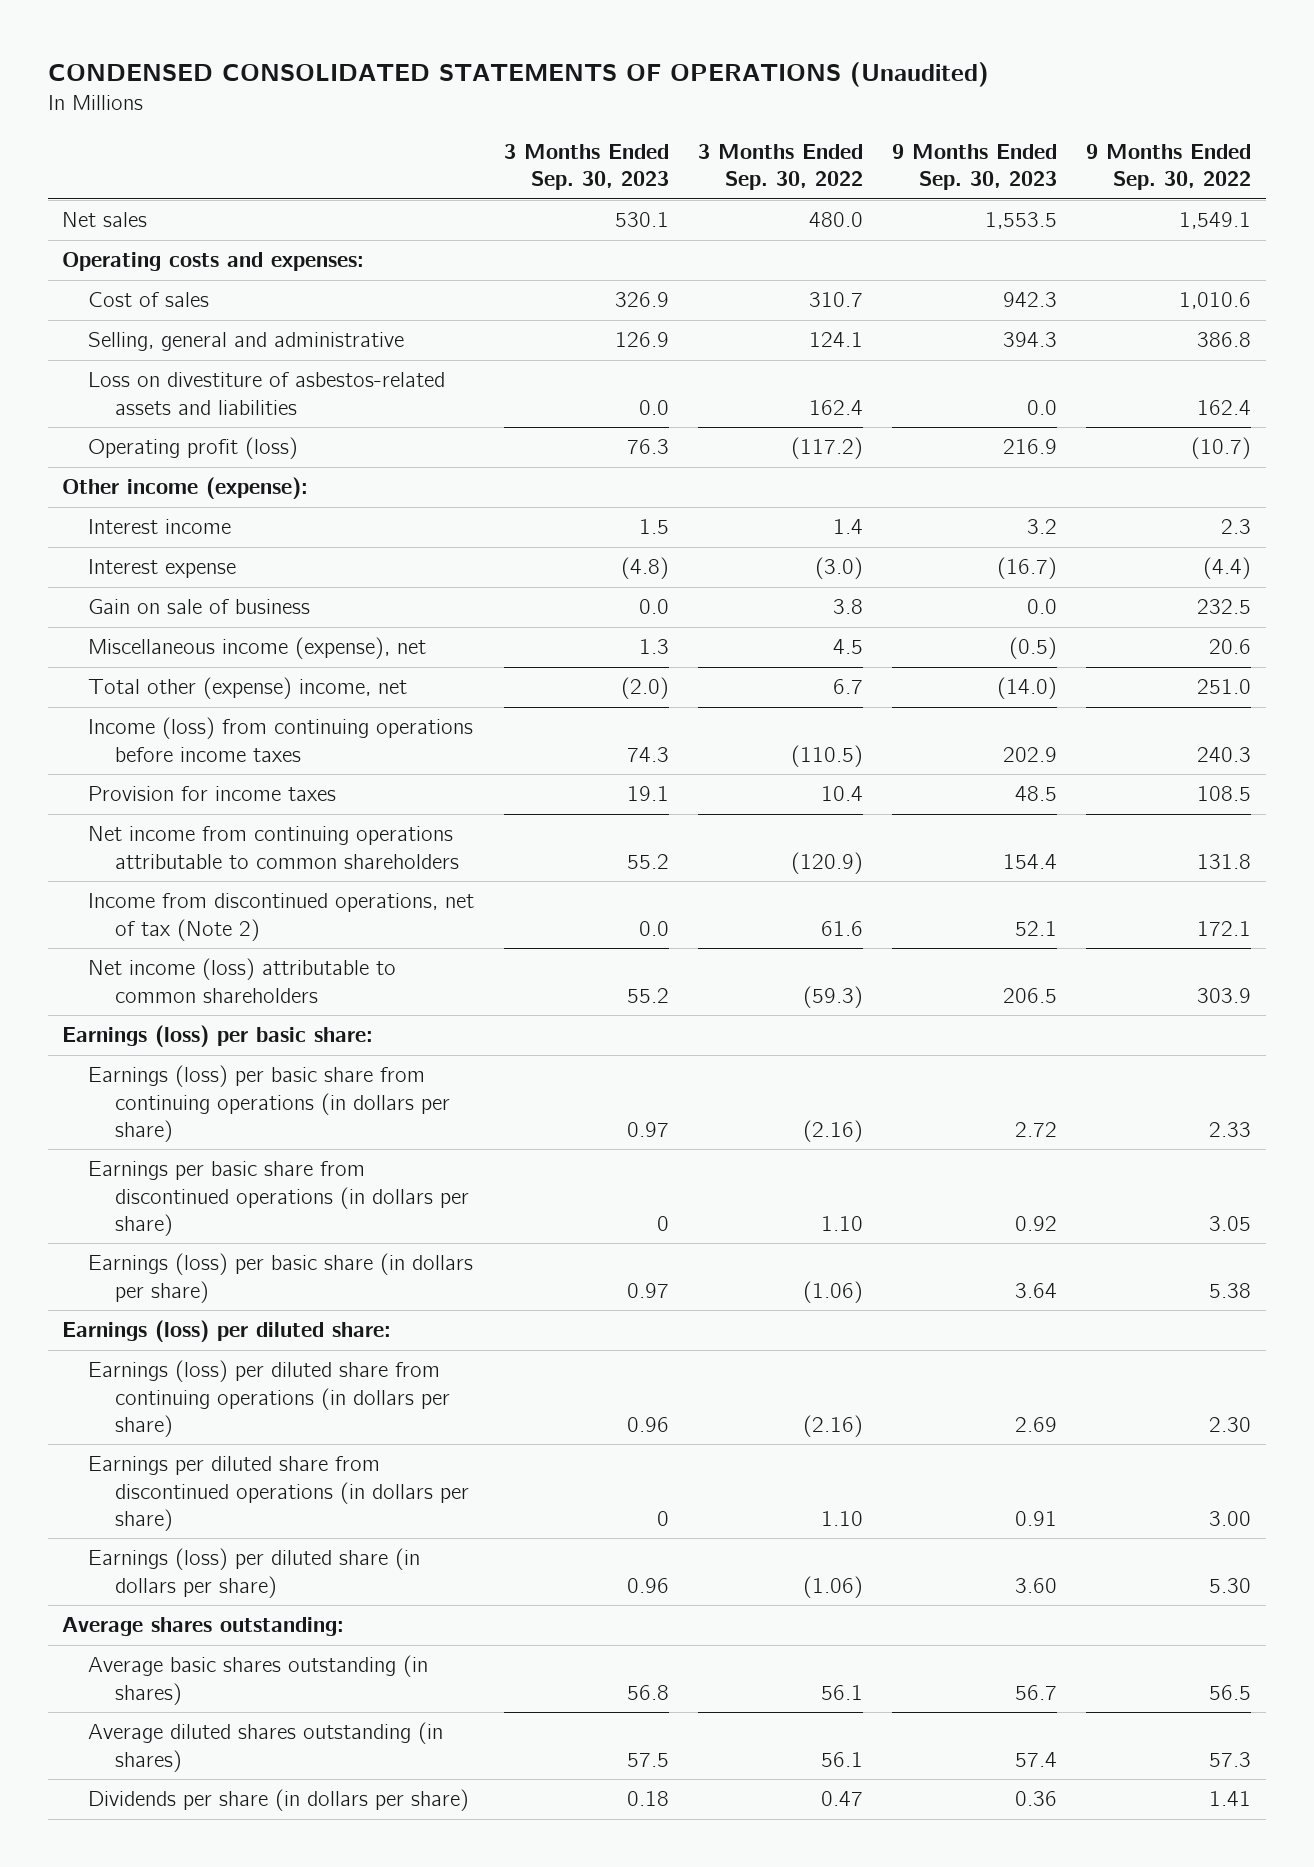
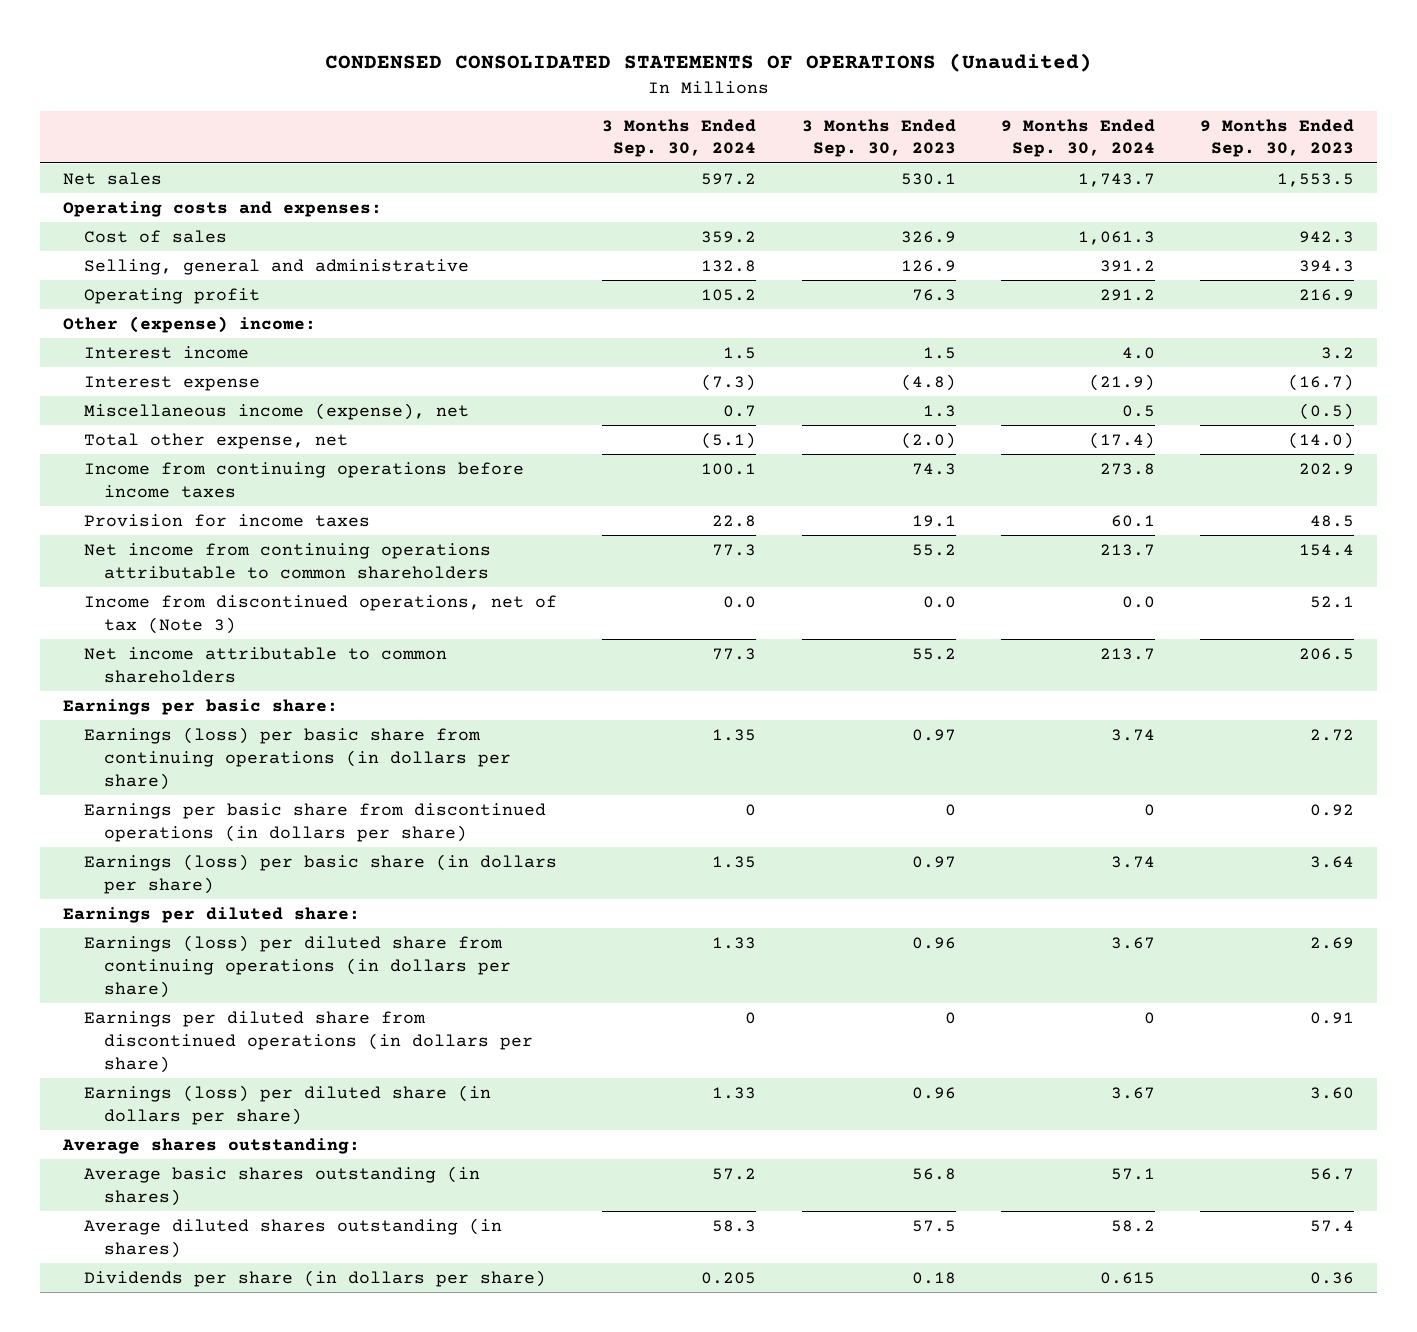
[697,144,863,191] 3 Months Ended Sep. 30, 2022 -> none
[1086,144,1252,191] 9 Months Ended Sep. 30, 2022 -> none
none -> [602,118,757,158] 3 Months Ended Sep. 30, 2024
none -> [1001,118,1156,158] 9 Months Ended Sep. 30, 2024
[88,372,446,415] Loss on divestiture of asbestos-related assets and liabilities -> none
[88,437,299,460] Operating profit (loss) -> [83,287,260,304] Operating profit
[62,477,309,500] Other income (expense): -> [62,315,316,333] Other (expense) income:
[88,599,311,615] Gain on sale of business -> none
[88,677,408,700] Total other (expense) income, net -> [83,432,348,449] Total other expense, net
[88,717,474,762] Income (loss) from continuing operations before income taxes -> [83,461,524,498] Income from continuing operations before income taxes
[88,893,475,941] Income from discontinued operations, net of tax (Note 2) -> [83,594,557,634] Income from discontinued operations, net of tax (Note 3)
[88,958,397,1003] Net income (loss) attributable to common shareholders -> [83,646,447,683] Net income attributable to common shareholders
[62,1025,374,1048] Earnings (loss) per basic share: -> [62,698,338,715] Earnings per basic share:
[62,1320,392,1343] Earnings (loss) per diluted share: -> [62,906,360,923] Earnings per diluted share:

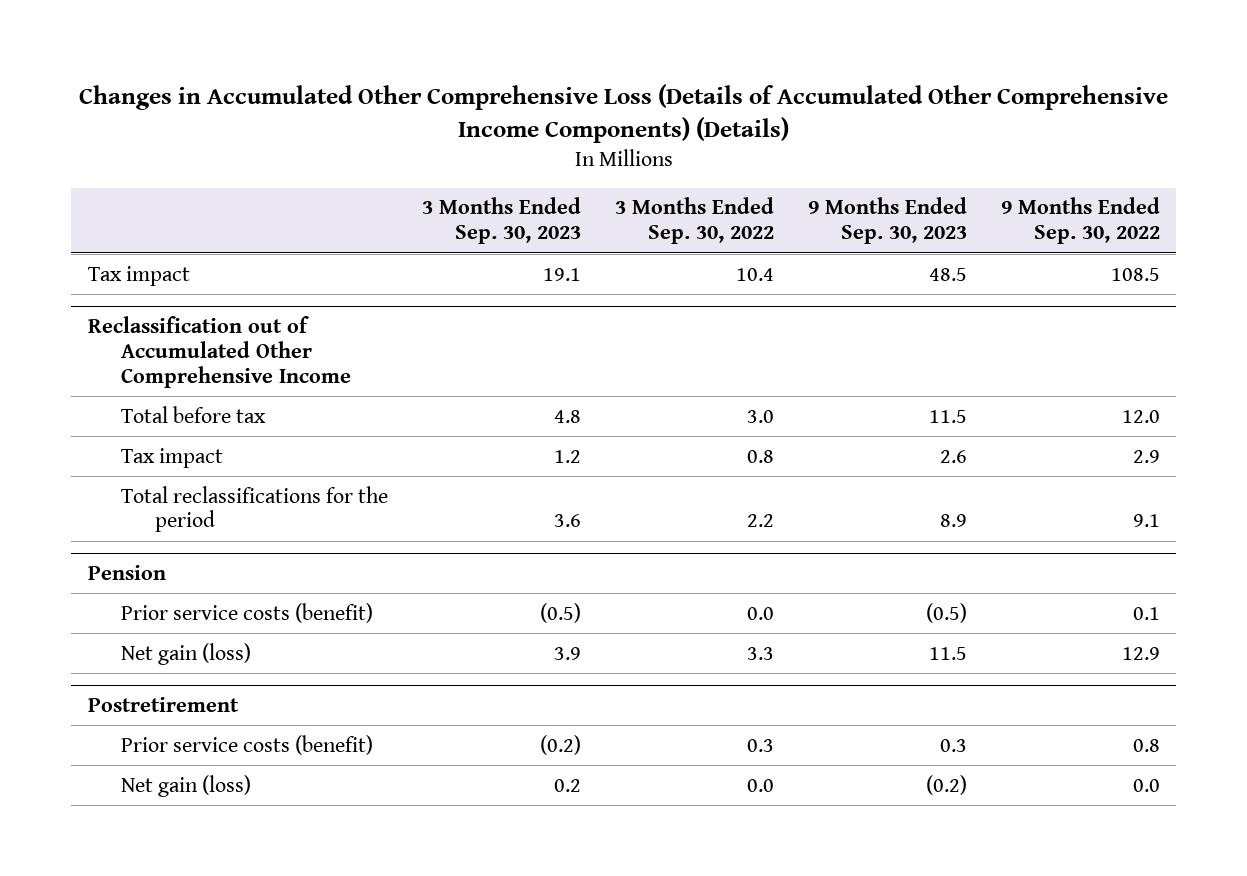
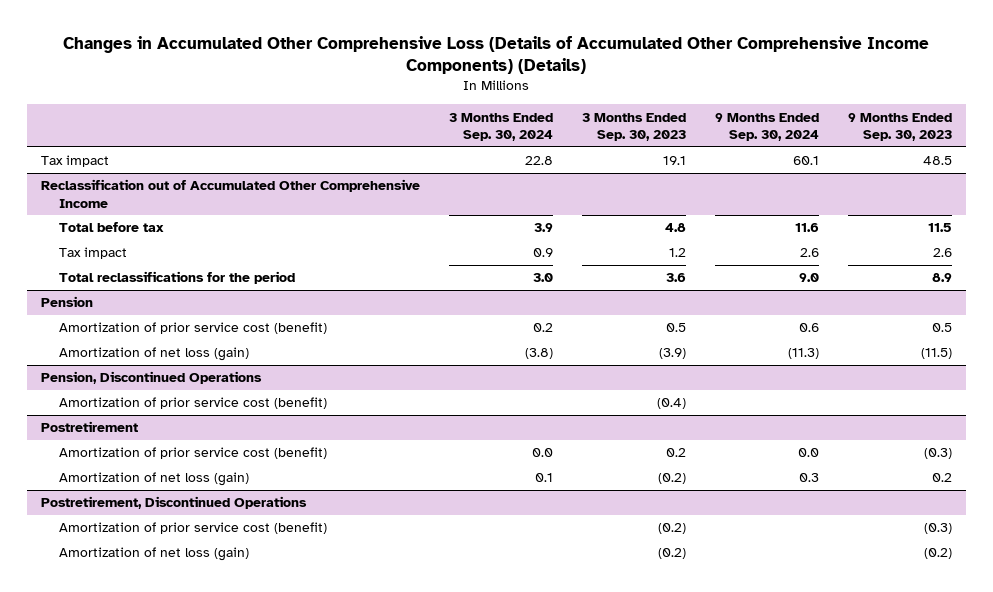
[615,197,775,245] 3 Months Ended Sep. 30, 2022 -> none
[1000,197,1160,245] 9 Months Ended Sep. 30, 2022 -> none
none -> [449,112,554,141] 3 Months Ended Sep. 30, 2024
none -> [714,112,819,141] 9 Months Ended Sep. 30, 2024
[121,602,374,623] Prior service costs (benefit) -> [58,322,327,335] Amortization of prior service cost (benefit)
[540,602,582,623] (0.5) -> [665,323,686,333] 0.5
[925,602,967,623] (0.5) -> [931,323,952,333] 0.5
[121,642,252,665] Net gain (loss) -> [58,347,249,362] Amortization of net loss (gain)
[554,646,582,660] 3.9 -> [658,348,686,360] (3.9)
[928,646,967,660] 11.5 -> [920,348,952,360] (11.5)
none -> [41,371,263,385] Pension, Discontinued Operations
none -> [58,397,327,410] Amortization of prior service cost (benefit)
[121,734,374,755] Prior service costs (benefit) -> [58,447,327,460] Amortization of prior service cost (benefit)
[540,734,582,755] (0.2) -> [665,448,686,458] 0.2
[939,738,967,752] 0.3 -> [923,448,952,460] (0.3)
[121,774,252,797] Net gain (loss) -> [58,472,249,487] Amortization of net loss (gain)
[554,778,582,792] 0.2 -> [657,473,686,485] (0.2)
[925,774,967,795] (0.2) -> [931,473,952,483] 0.2
none -> [41,496,308,510] Postretirement, Discontinued Operations
none -> [58,522,327,535] Amortization of prior service cost (benefit)
none -> [58,547,249,562] Amortization of net loss (gain)

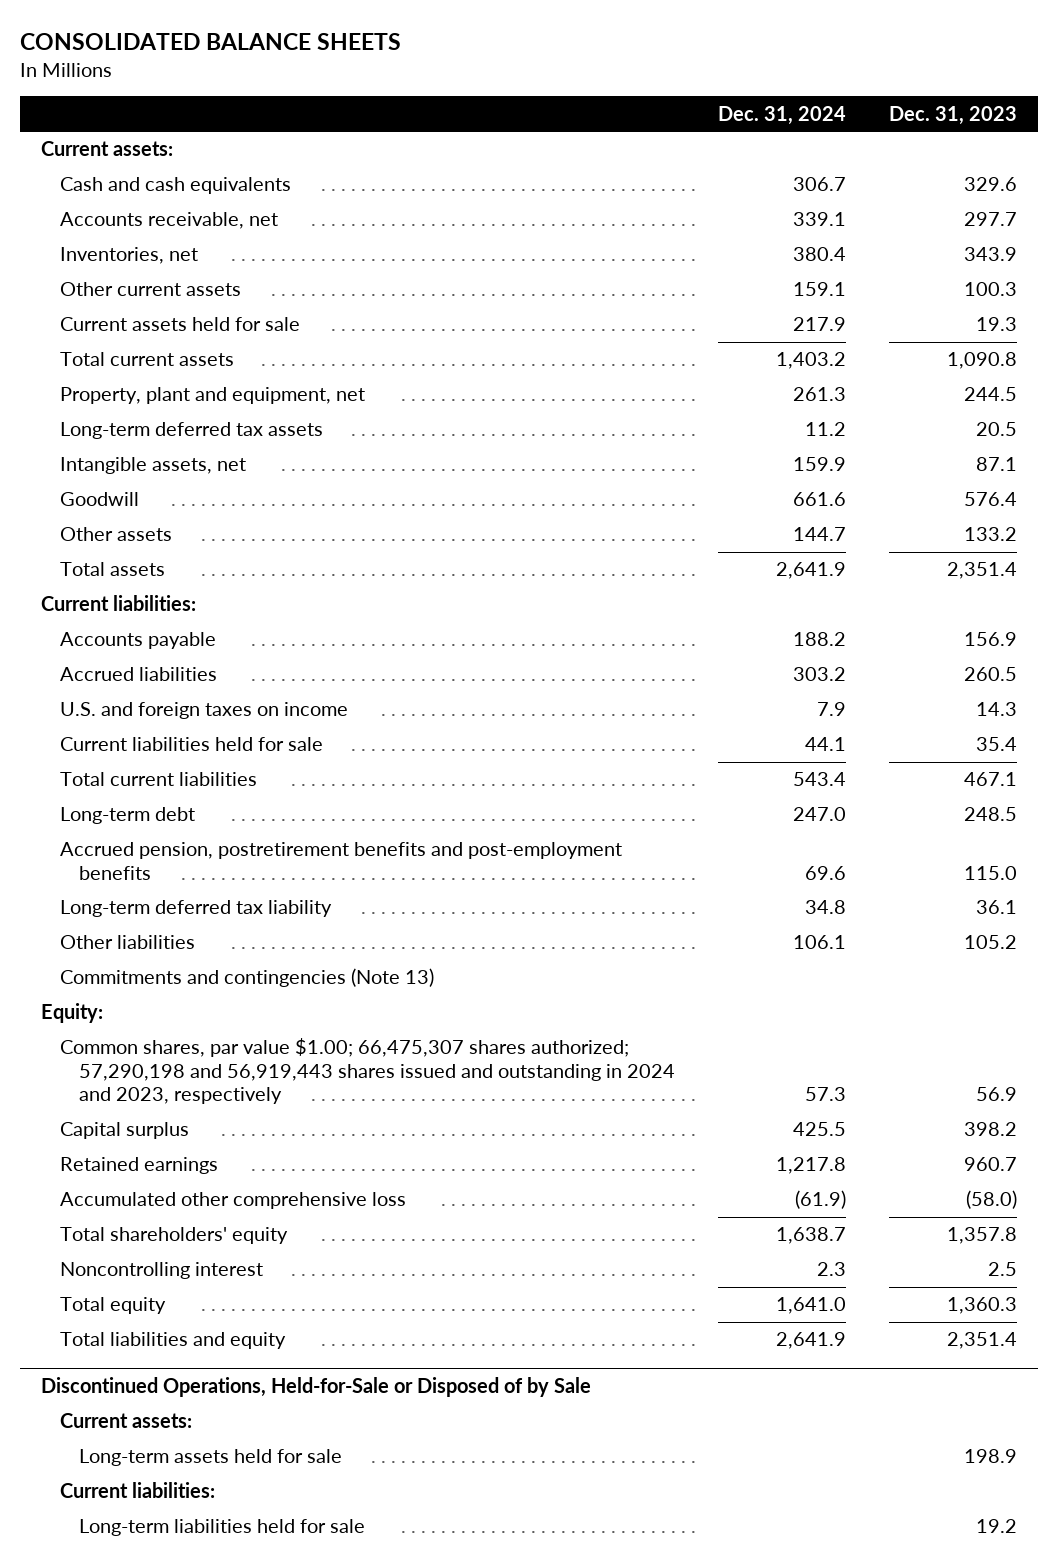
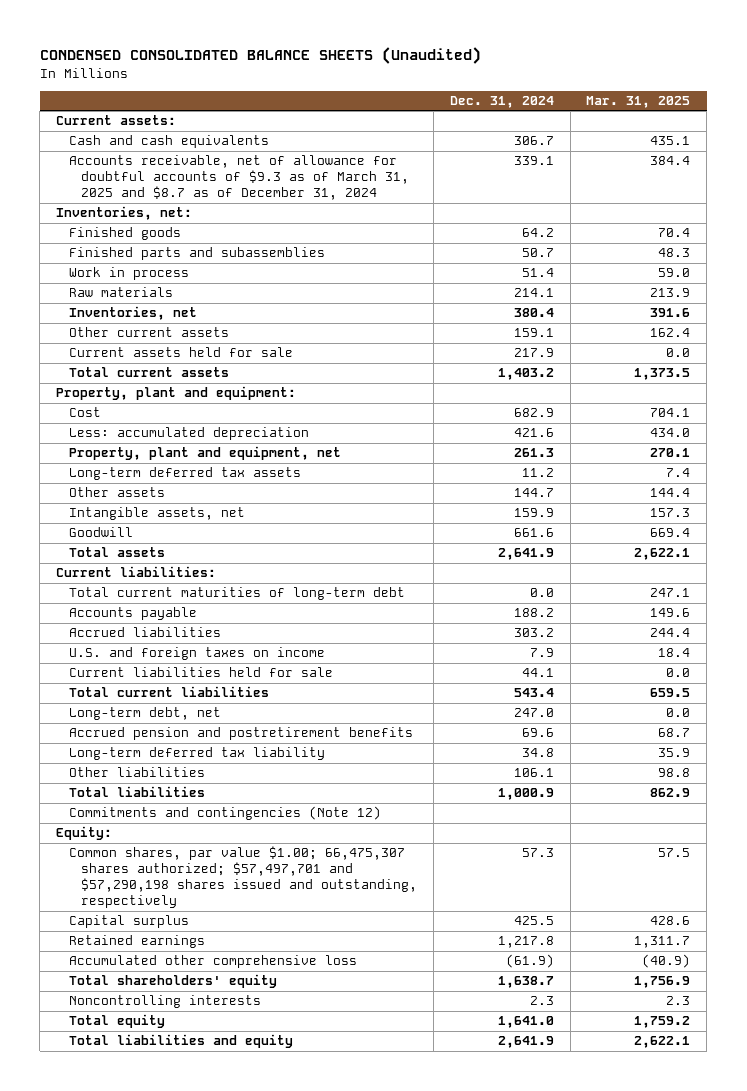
[19,33,401,51] CONSOLIDATED BALANCE SHEETS -> [39,47,481,65] CONDENSED CONSOLIDATED BALANCE SHEETS (Unaudited)
[888,105,1017,125] Dec. 31, 2023 -> none
none -> [586,96,691,109] Mar. 31, 2025
[59,212,278,230] Accounts receivable, net -> [68,155,410,201] Accounts receivable, net of allowance for doubtful accounts of $9.3 as of March 31, 2025 and $8.7 as of December 31, 2024
none -> [56,206,193,221] Inventories, net:
none -> [68,227,181,241] Finished goods
none -> [68,247,325,261] Finished parts and subassemblies
none -> [68,267,189,281] Work in process
none -> [68,287,173,298] Raw materials
none -> [56,386,297,401] Property, plant and equipment:
none -> [68,407,101,418] Cost
none -> [68,427,309,441] Less: accumulated depreciation
[59,527,172,542] Other assets -> [68,487,165,498] Other assets
none -> [68,587,405,601] Total current maturities of long-term debt
[59,807,195,825] Long-term debt -> [68,707,221,721] Long-term debt, net
[59,842,622,880] Accrued pension, postretirement benefits and post-employment benefits -> [68,727,413,741] Accrued pension and postretirement benefits
none -> [68,786,205,798] Total liabilities
[59,968,434,988] Commitments and contingencies (Note 13) -> [68,806,381,821] Commitments and contingencies (Note 12)
[59,1038,675,1105] Common shares, par value $1.00; 66,475,307 shares authorized; 57,290,198 and 56,919,443 shares issued and outstanding in 2024 and 2023, respectively -> [68,846,418,909] Common shares, par value $1.00; 66,475,307 shares authorized; $57,497,701 and $57,290,198 shares issued and outstanding, respectively
[59,1262,263,1280] Noncontrolling interest -> [68,995,261,1009] Noncontrolling interests
[41,1377,592,1398] Discontinued Operations, Held-for-Sale or Disposed of by Sale -> none
[59,1413,192,1429] Current assets: -> none
[78,1449,342,1467] Long-term assets held for sale -> none
[59,1482,215,1499] Current liabilities: -> none
[78,1519,365,1537] Long-term liabilities held for sale -> none

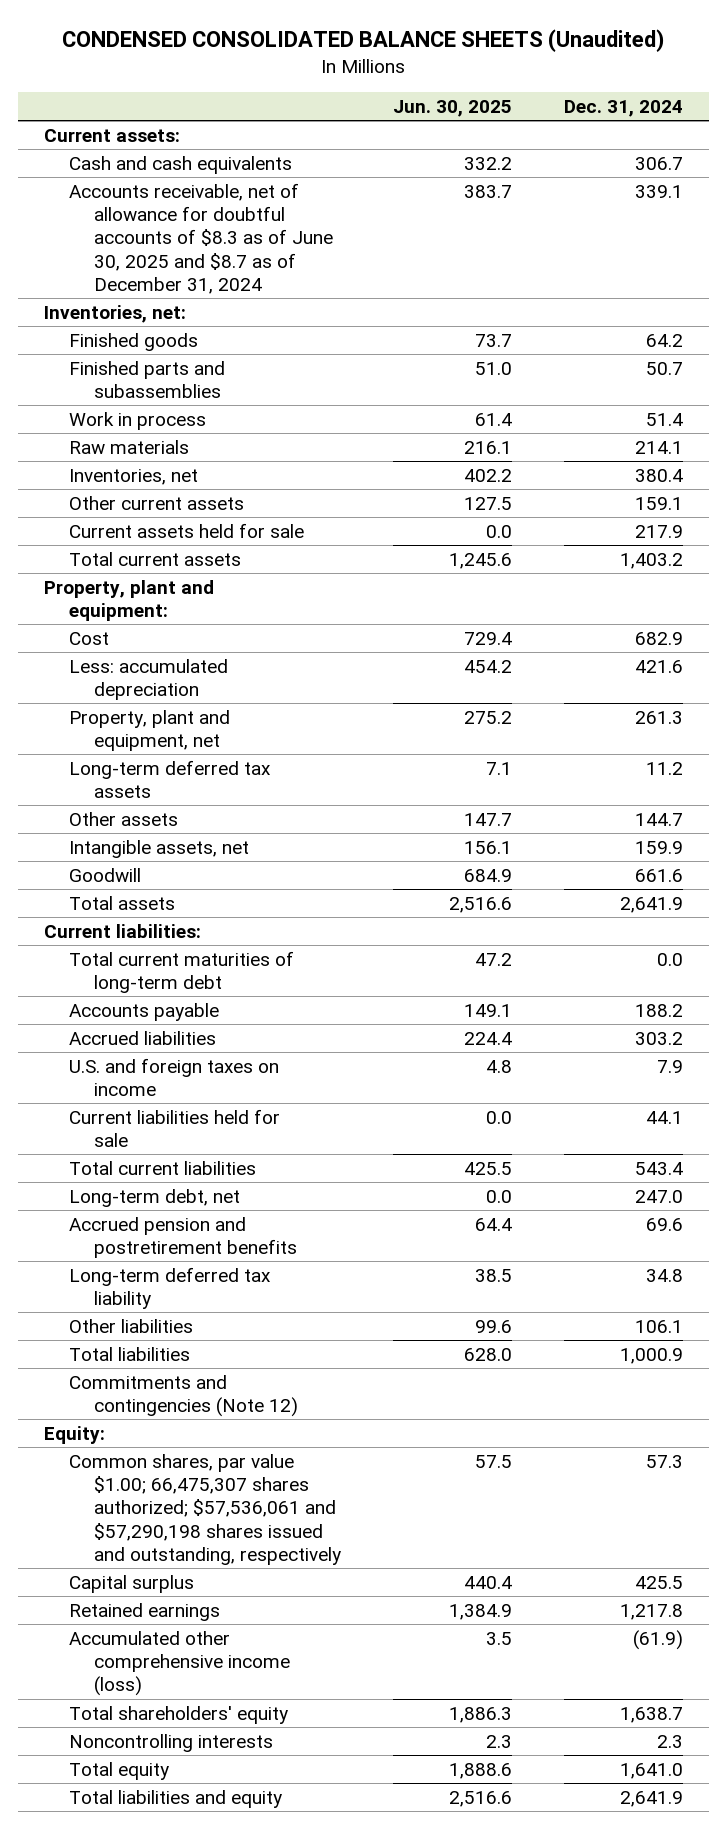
[586,96,691,109] Mar. 31, 2025 -> none
none -> [392,99,512,117] Jun. 30, 2025
[68,155,410,201] Accounts receivable, net of allowance for doubtful accounts of $9.3 as of March 31, 2025 and $8.7 as of December 31, 2024 -> [68,182,333,295] Accounts receivable, net of allowance for doubtful accounts of $8.3 as of June 30, 2025 and $8.7 as of December 31, 2024
[68,846,418,909] Common shares, par value $1.00; 66,475,307 shares authorized; $57,497,701 and $57,290,198 shares issued and outstanding, respectively -> [68,1453,341,1566] Common shares, par value $1.00; 66,475,307 shares authorized; $57,536,061 and $57,290,198 shares issued and outstanding, respectively
[68,955,357,969] Accumulated other comprehensive loss -> [68,1630,290,1697] Accumulated other comprehensive income (loss)

